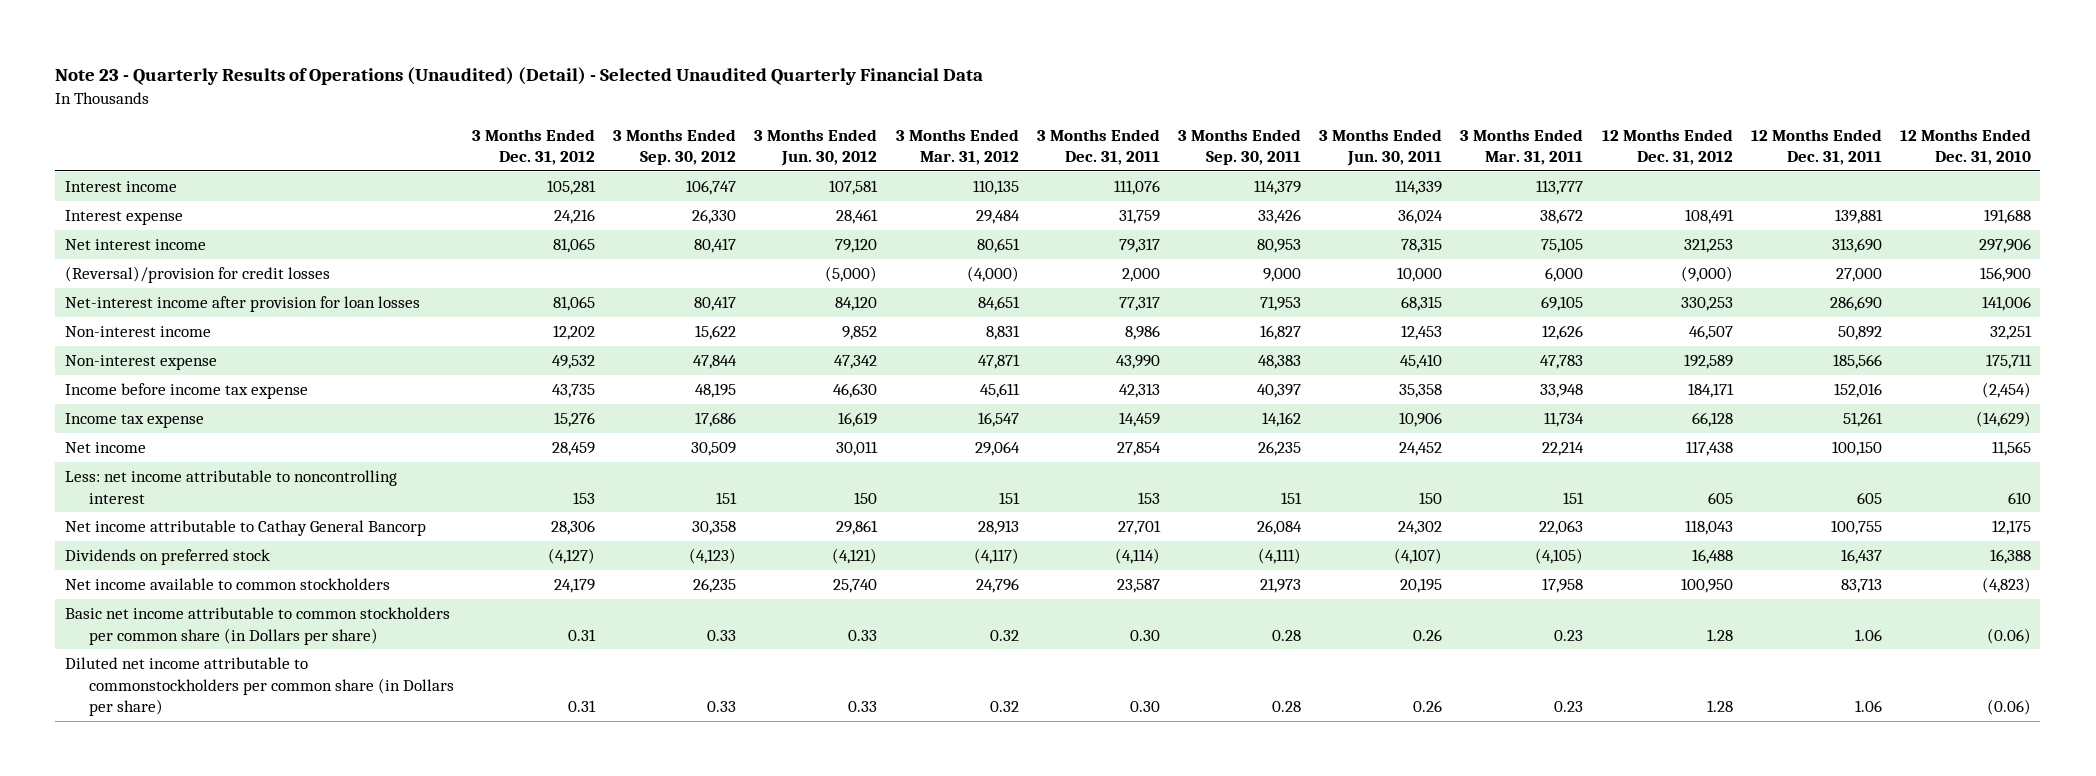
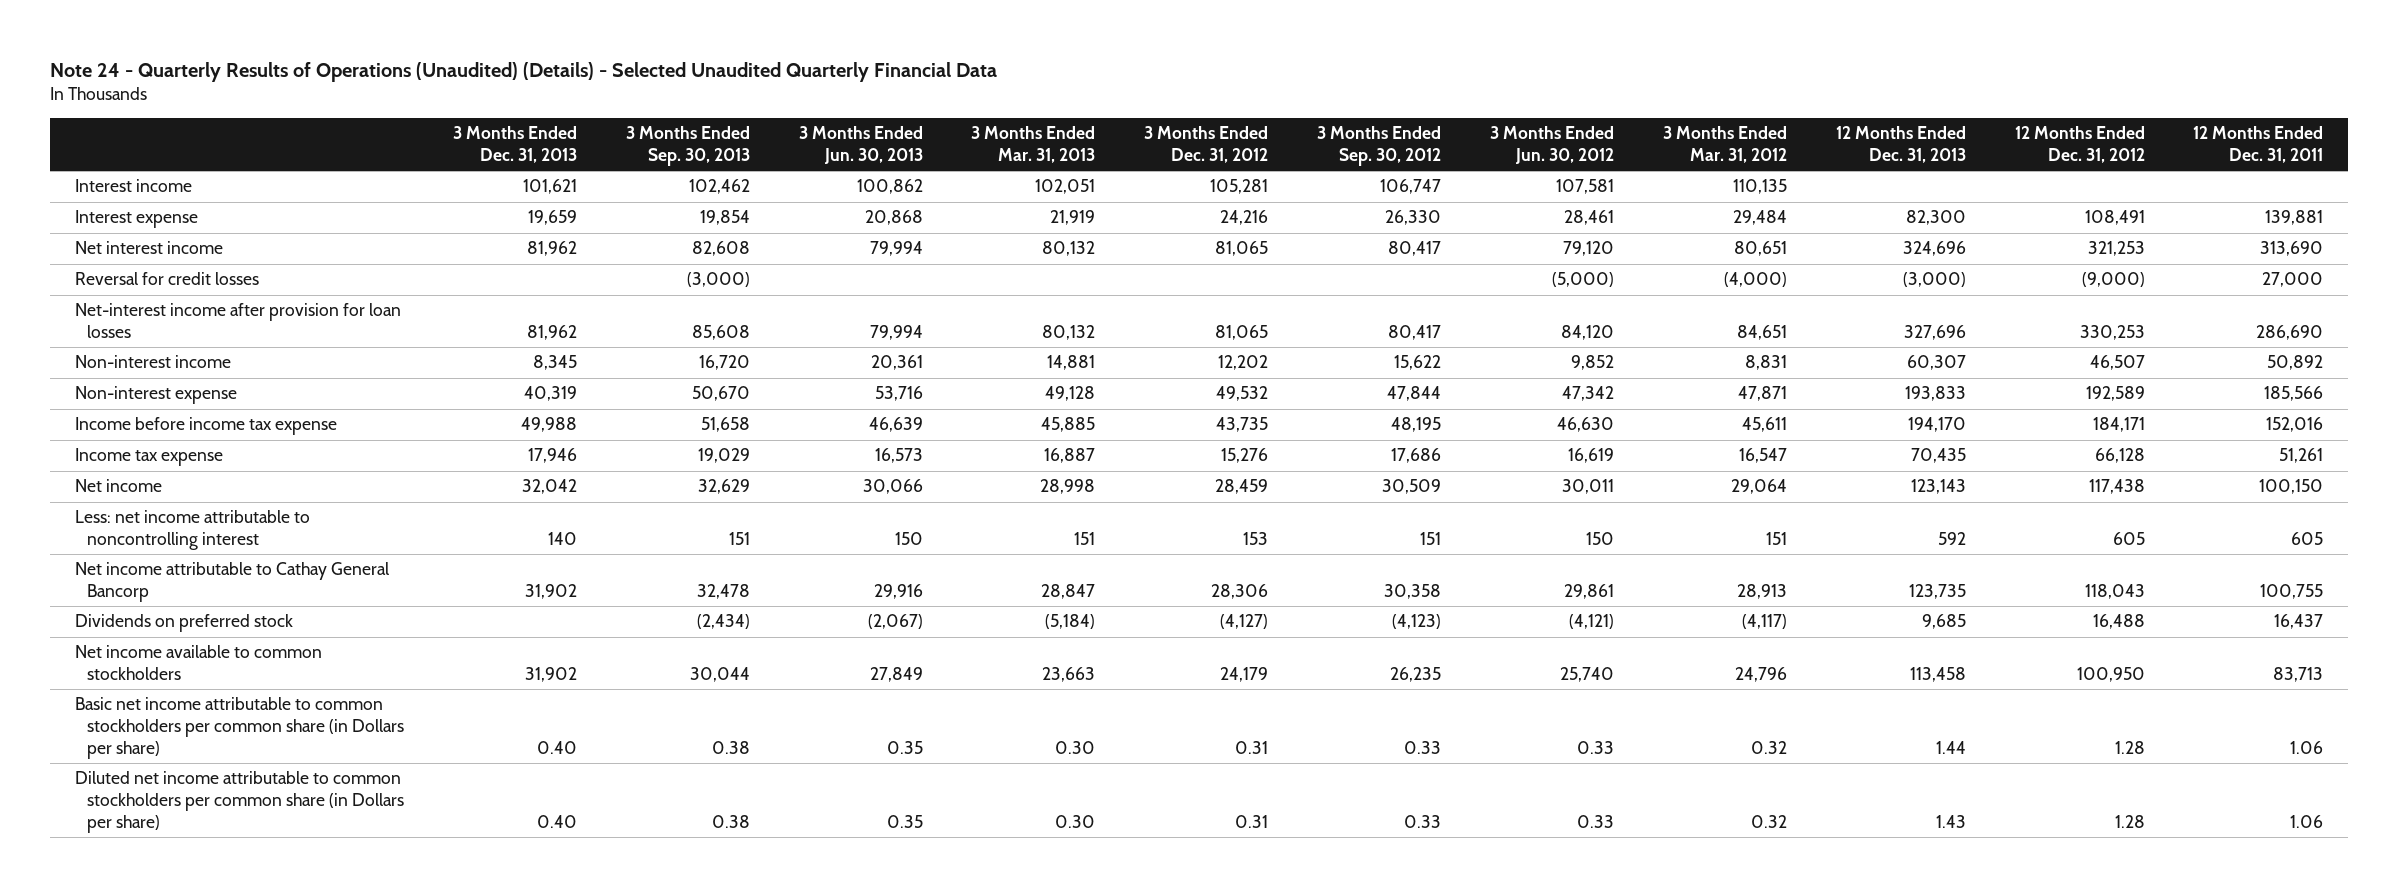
[55,67,984,86] Note 23 - Quarterly Results of Operations (Unaudited) (Detail) - Selected Unaudited Quarterly Financial Data -> [50,61,998,82] Note 24 - Quarterly Results of Operations (Unaudited) (Details) - Selected Unaudited Quarterly Financial Data
[1036,128,1160,166] 3 Months Ended Dec. 31, 2011 -> none
[1177,128,1301,166] 3 Months Ended Sep. 30, 2011 -> none
[1319,128,1443,167] 3 Months Ended Jun. 30, 2011 -> none
[1460,128,1584,166] 3 Months Ended Mar. 31, 2011 -> none
[1900,128,2032,166] 12 Months Ended Dec. 31, 2010 -> none
none -> [452,126,577,163] 3 Months Ended Dec. 31, 2013
none -> [625,126,750,166] 3 Months Ended Sep. 30, 2013
none -> [798,126,923,164] 3 Months Ended Jun. 30, 2013
none -> [971,126,1096,163] 3 Months Ended Mar. 31, 2013
none -> [1835,126,1966,163] 12 Months Ended Dec. 31, 2013
[64,266,330,284] (Reversal)/provision for credit losses -> [74,272,259,286] Reversal for credit losses
[64,657,454,716] Diluted net income attributable to commonstockholders per common share (in Dollars per share) -> [74,771,404,833] Diluted net income attributable to common stockholders per common share (in Dollars per share)

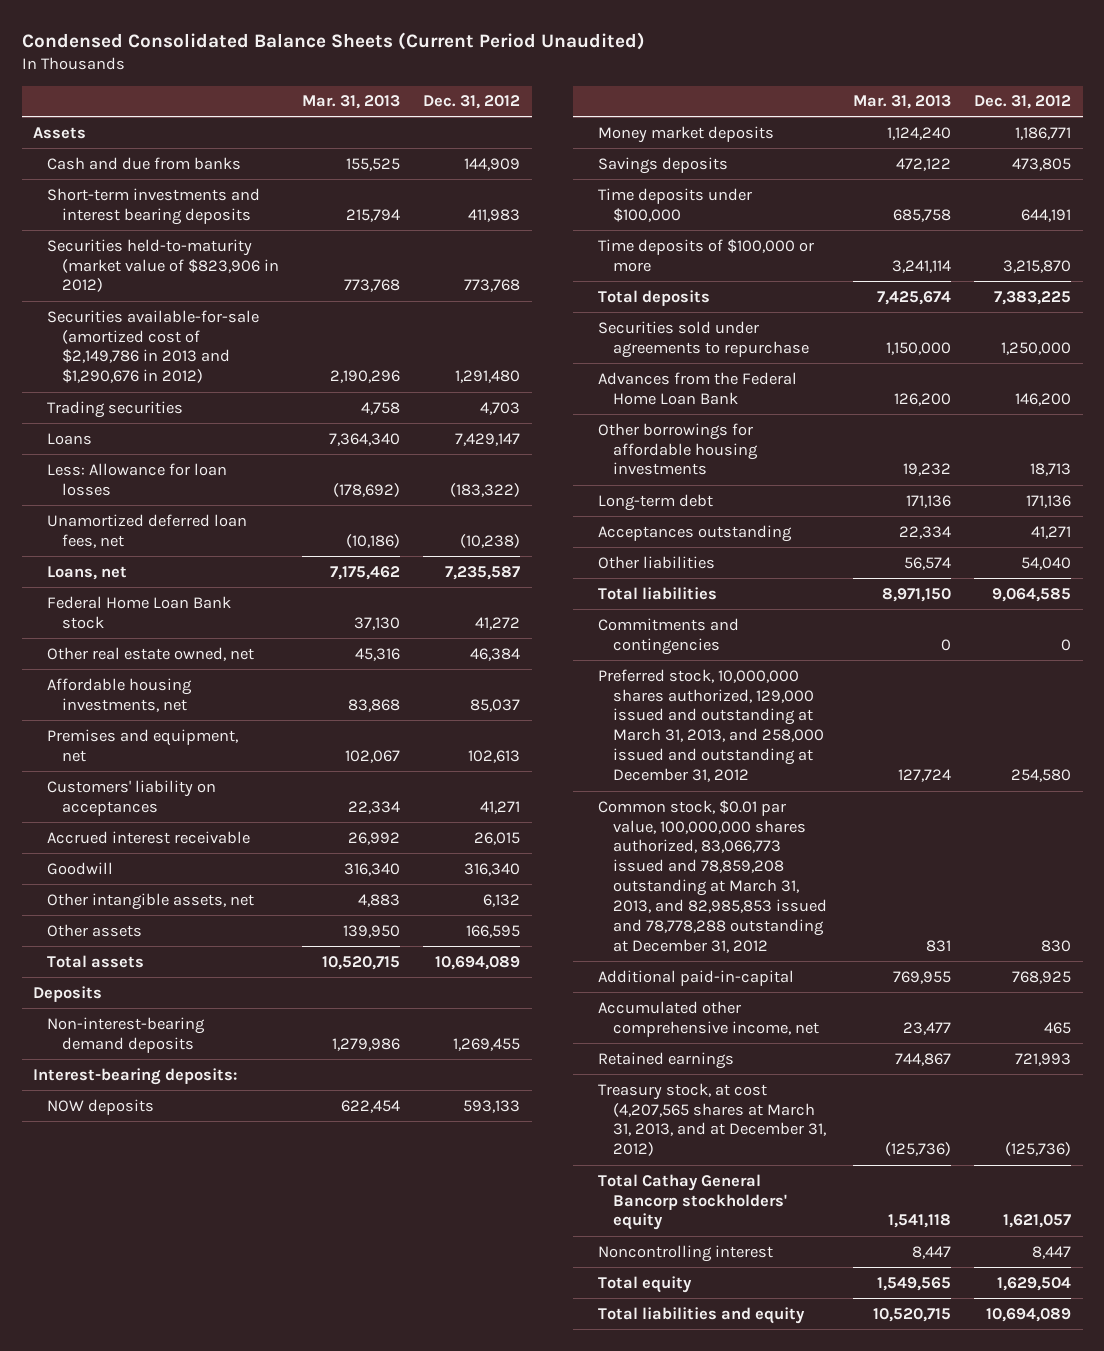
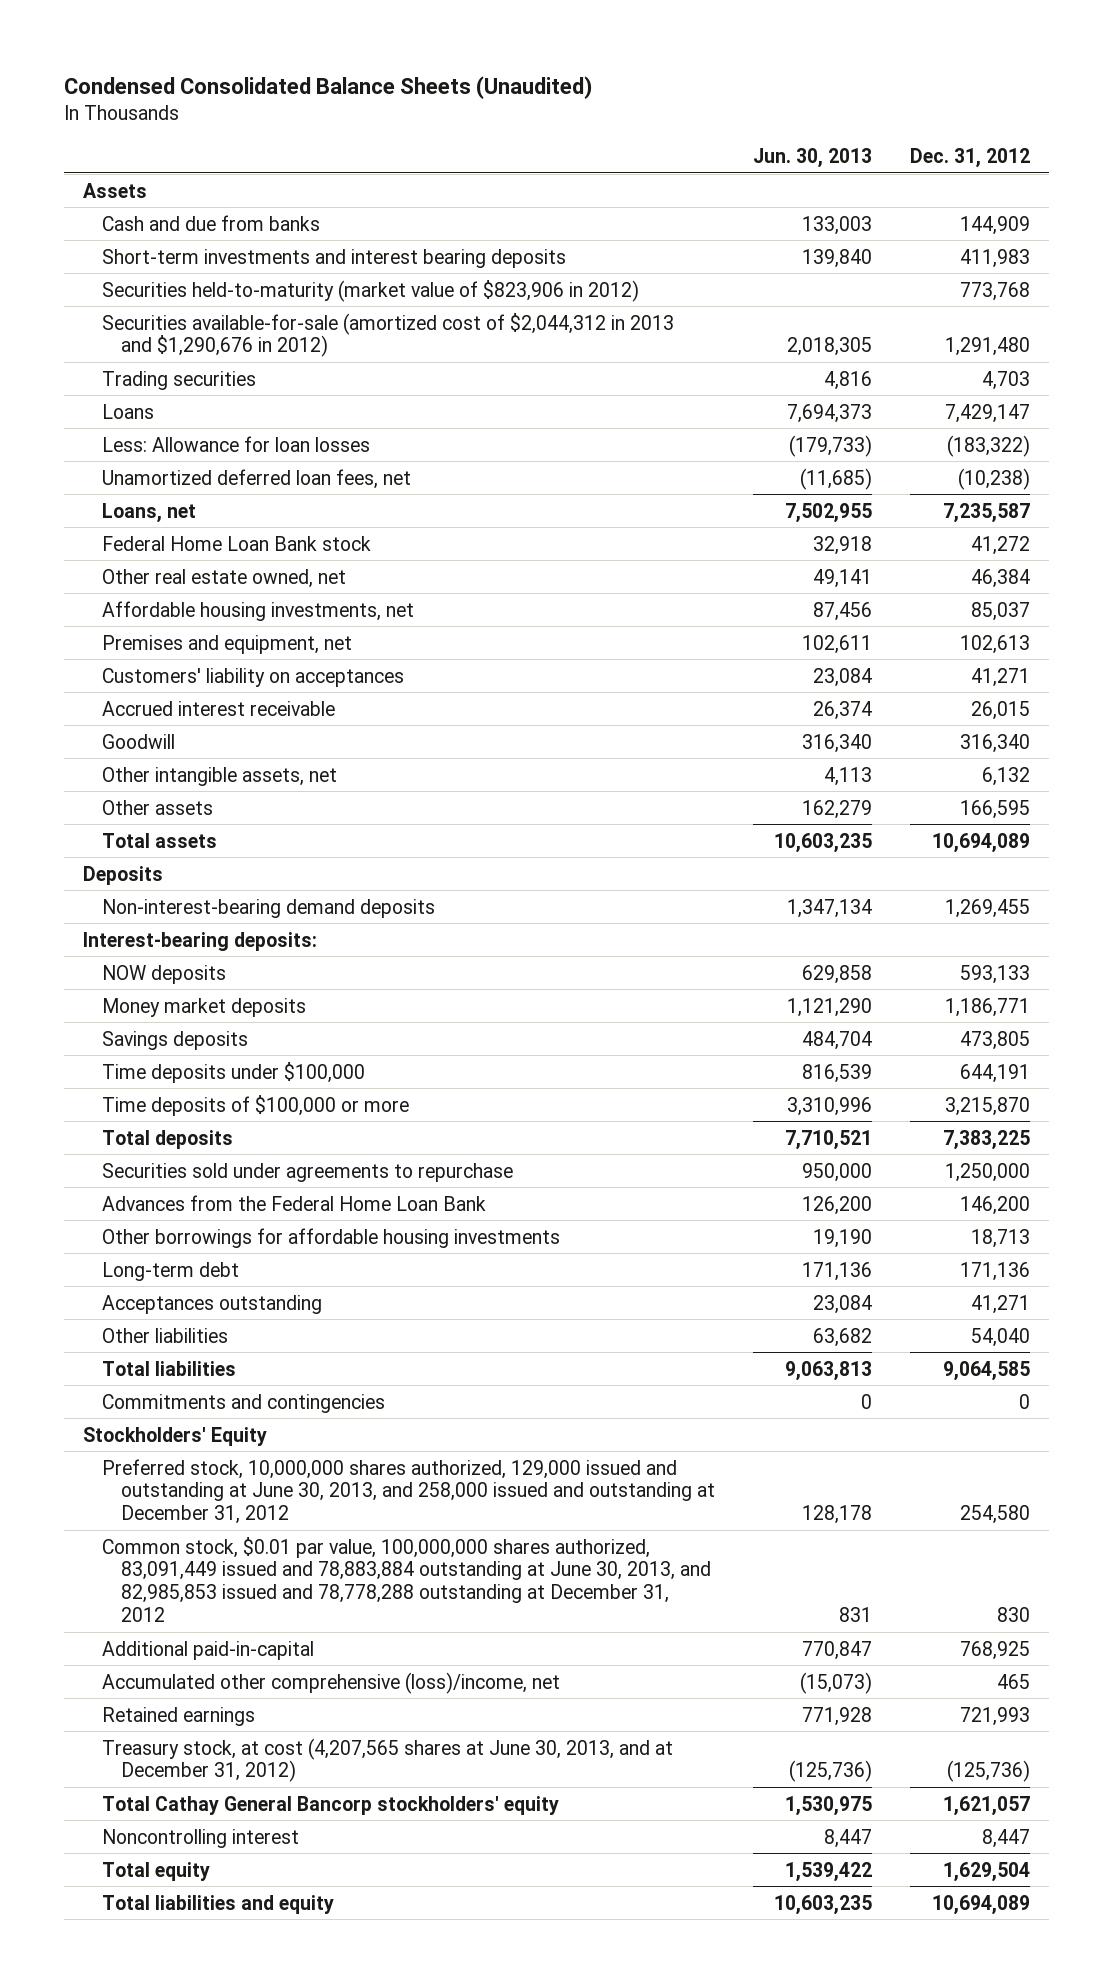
[21,32,645,51] Condensed Consolidated Balance Sheets (Current Period Unaudited) -> [64,76,593,100] Condensed Consolidated Balance Sheets (Unaudited)
[301,95,400,110] Mar. 31, 2013 -> none
none -> [753,148,873,169] Jun. 30, 2013
[47,309,260,384] Securities available-for-sale (amortized cost of $2,149,786 in 2013 and $1,290,676 in 2012) -> [102,312,675,358] Securities available-for-sale (amortized cost of $2,044,312 in 2013 and $1,290,676 in 2012)
none -> [83,1426,268,1446] Stockholders' Equity
[598,668,824,783] Preferred stock, 10,000,000 shares authorized, 129,000 issued and outstanding at March 31, 2013, and 258,000 issued and outstanding at December 31, 2012 -> [102,1458,715,1525] Preferred stock, 10,000,000 shares authorized, 129,000 issued and outstanding at June 30, 2013, and 258,000 issued and outstanding at December 31, 2012
[598,799,827,954] Common stock, $0.01 par value, 100,000,000 shares authorized, 83,066,773 issued and 78,859,208 outstanding at March 31, 2013, and 82,985,853 issued and 78,778,288 outstanding at December 31, 2012 -> [102,1536,711,1623] Common stock, $0.01 par value, 100,000,000 shares authorized, 83,091,449 issued and 78,883,884 outstanding at June 30, 2013, and 82,985,853 issued and 78,778,288 outstanding at December 31, 2012
[598,1000,819,1037] Accumulated other comprehensive income, net -> [102,1671,561,1694] Accumulated other comprehensive (loss)/income, net
[598,1082,826,1157] Treasury stock, at cost (4,207,565 shares at March 31, 2013, and at December 31, 2012) -> [102,1737,674,1783] Treasury stock, at cost (4,207,565 shares at June 30, 2013, and at December 31, 2012)

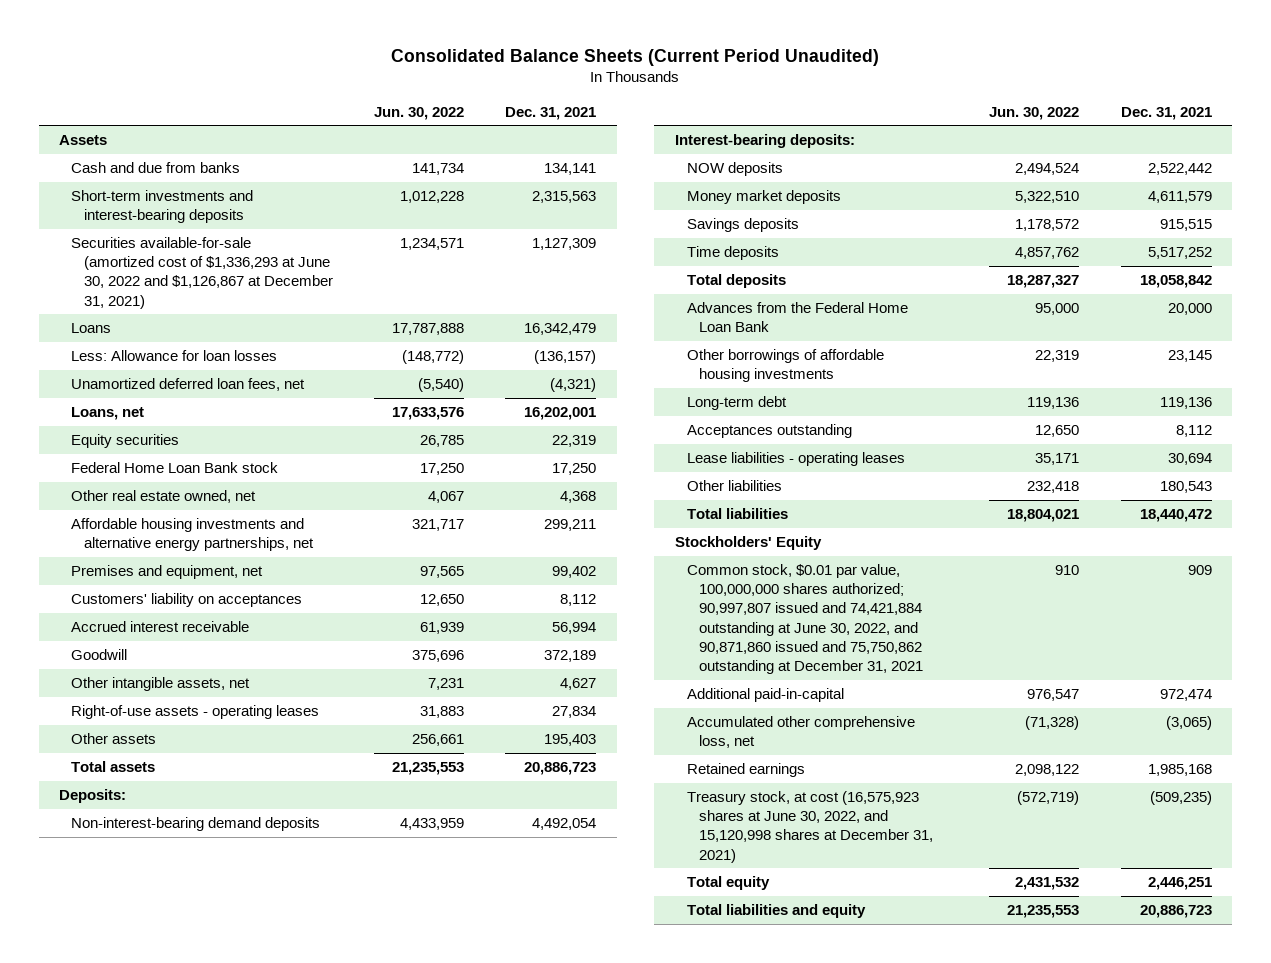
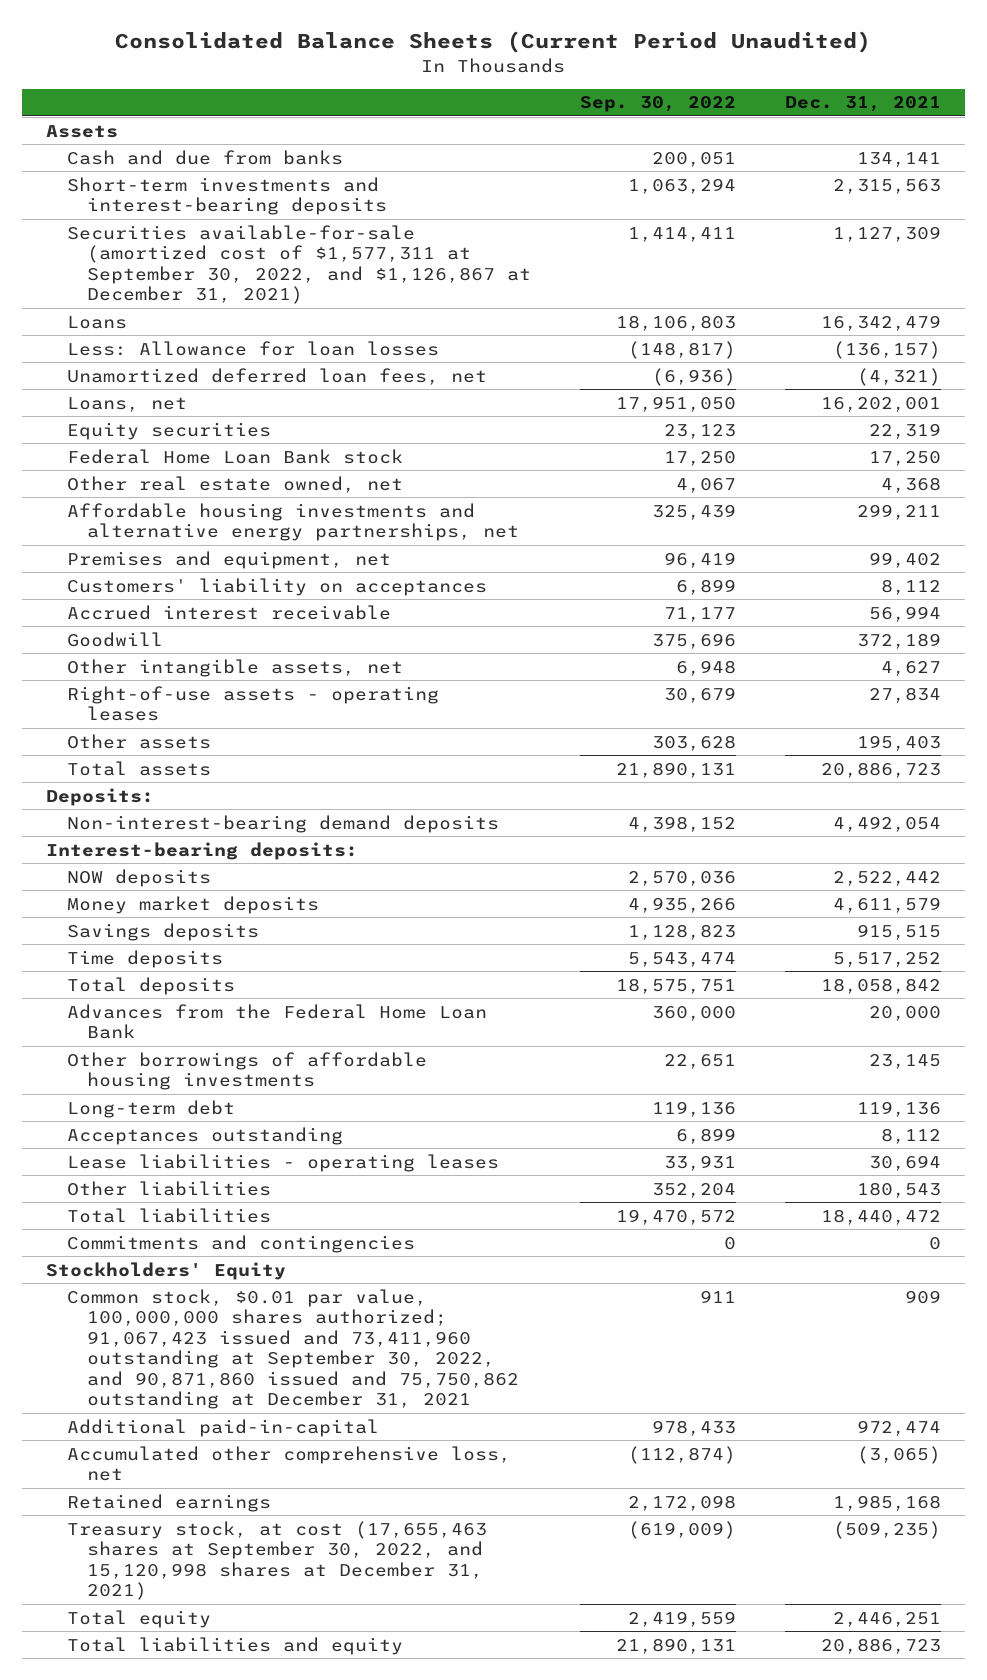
[373,106,464,120] Jun. 30, 2022 -> none
none -> [580,96,737,113] Sep. 30, 2022
[71,237,333,309] Securities available-for-sale (amortized cost of $1,336,293 at June 30, 2022 and $1,126,867 at December 31, 2021) -> [66,224,532,305] Securities available-for-sale (amortized cost of $1,577,311 at September 30, 2022, and $1,126,867 at December 31, 2021)
none -> [66,1234,415,1253] Commitments and contingencies
[687,564,924,675] Common stock, $0.01 par value, 100,000,000 shares authorized; 90,997,807 issued and 74,421,884 outstanding at June 30, 2022, and 90,871,860 issued and 75,750,862 outstanding at December 31, 2021 -> [66,1288,520,1410] Common stock, $0.01 par value, 100,000,000 shares authorized; 91,067,423 issued and 73,411,960 outstanding at September 30, 2022, and 90,871,860 issued and 75,750,862 outstanding at December 31, 2021
[687,791,934,863] Treasury stock, at cost (16,575,923 shares at June 30, 2022, and 15,120,998 shares at December 31, 2021) -> [66,1520,487,1601] Treasury stock, at cost (17,655,463 shares at September 30, 2022, and 15,120,998 shares at December 31, 2021)

